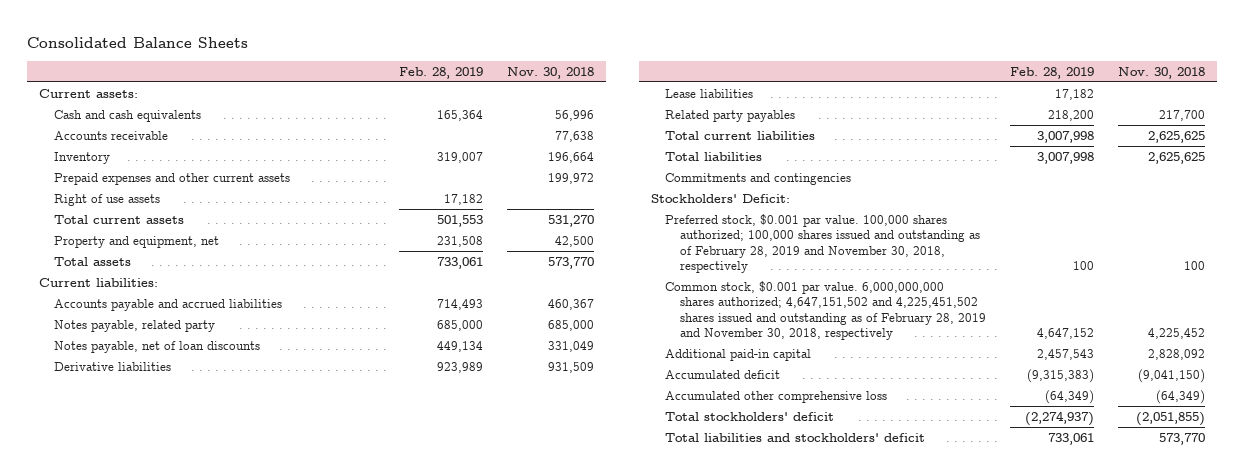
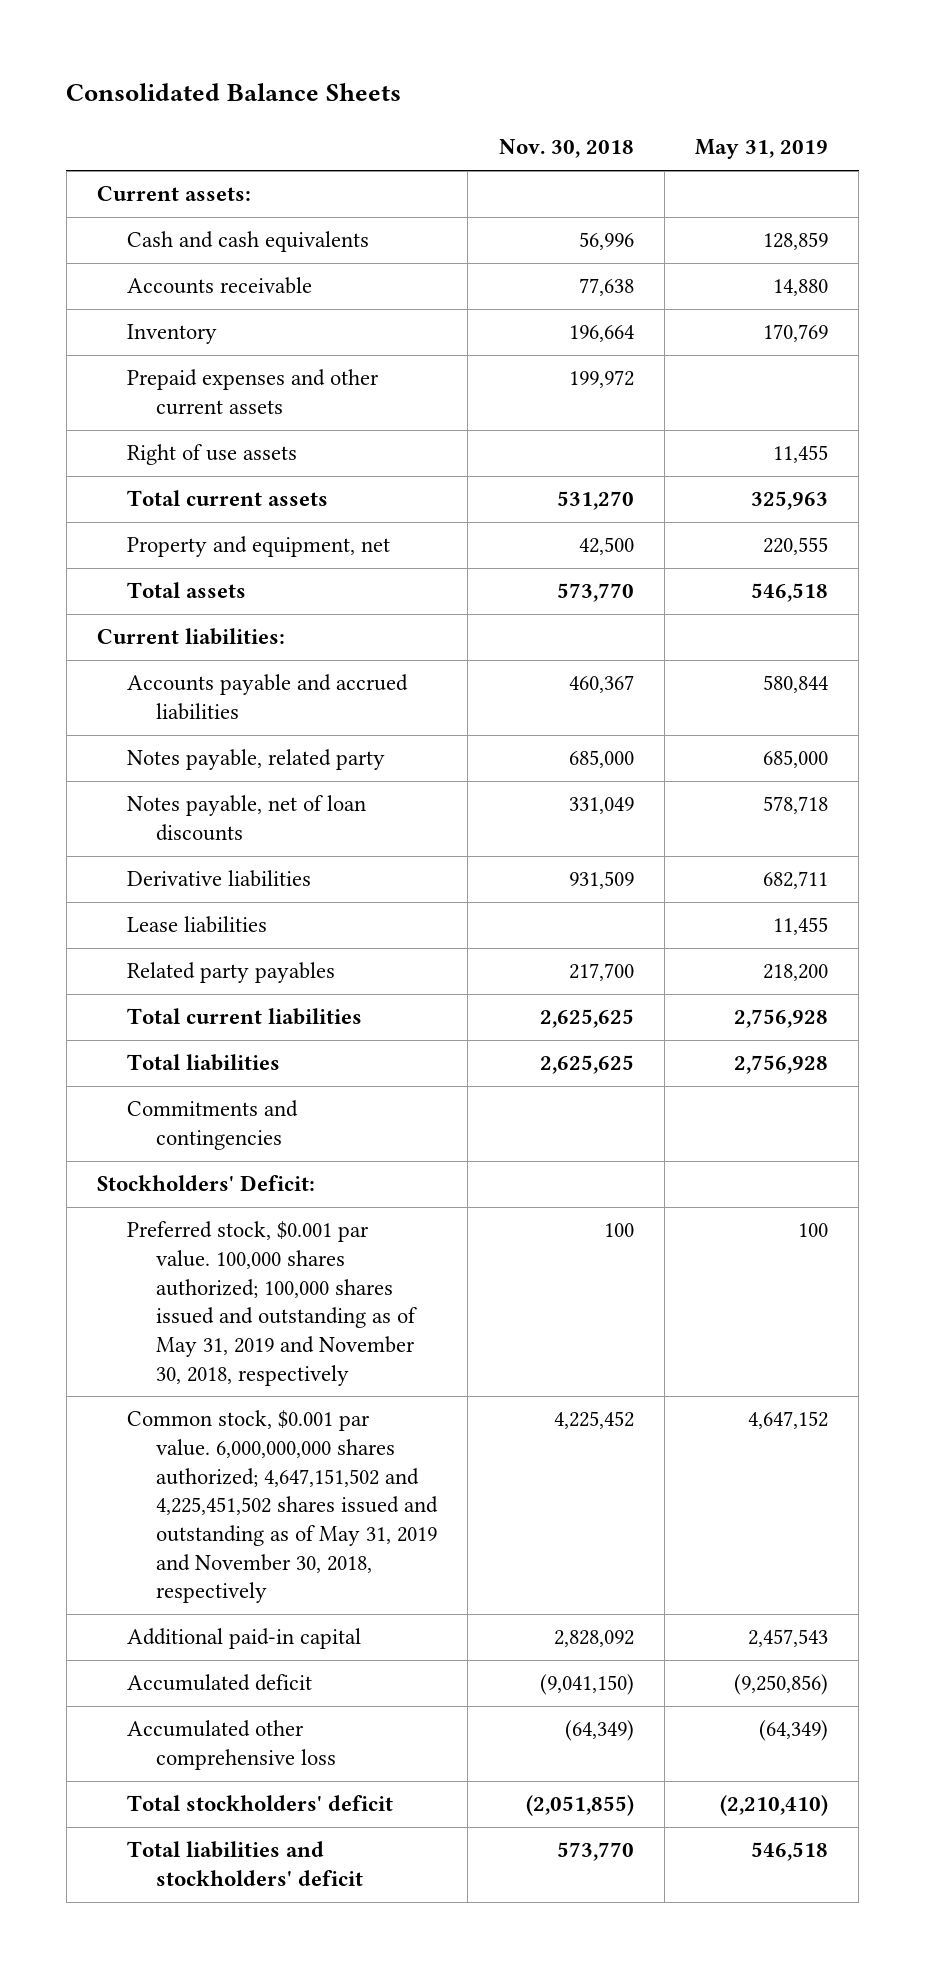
[398,67,483,80] Feb. 28, 2019 -> none
none -> [695,139,829,160] May 31, 2019
[665,213,981,274] Preferred stock, $0.001 par value. 100,000 shares authorized; 100,000 shares issued and outstanding as of February 28, 2019 and November 30, 2018, respectively -> [126,1221,418,1386] Preferred stock, $0.001 par value. 100,000 shares authorized; 100,000 shares issued and outstanding as of May 31, 2019 and November 30, 2018, respectively
[665,280,987,341] Common stock, $0.001 par value. 6,000,000,000 shares authorized; 4,647,151,502 and 4,225,451,502 shares issued and outstanding as of February 28, 2019 and November 30, 2018, respectively -> [126,1410,439,1604] Common stock, $0.001 par value. 6,000,000,000 shares authorized; 4,647,151,502 and 4,225,451,502 shares issued and outstanding as of May 31, 2019 and November 30, 2018, respectively

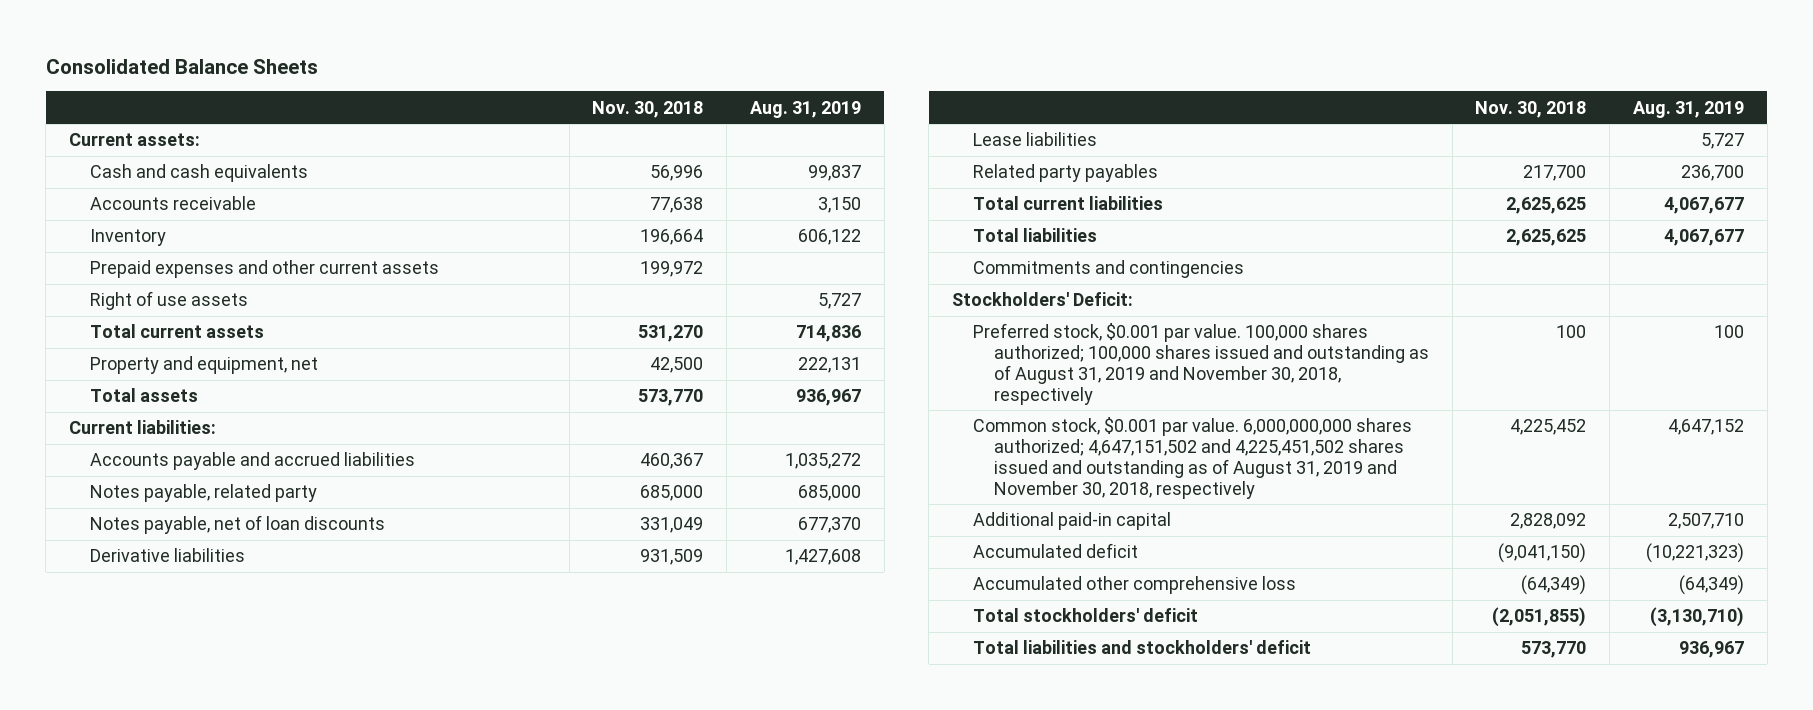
[695,139,829,160] May 31, 2019 -> none
none -> [749,100,861,118] Aug. 31, 2019
[126,1221,418,1386] Preferred stock, $0.001 par value. 100,000 shares authorized; 100,000 shares issued and outstanding as of May 31, 2019 and November 30, 2018, respectively -> [972,323,1429,405] Preferred stock, $0.001 par value. 100,000 shares authorized; 100,000 shares issued and outstanding as of August 31, 2019 and November 30, 2018, respectively
[126,1410,439,1604] Common stock, $0.001 par value. 6,000,000,000 shares authorized; 4,647,151,502 and 4,225,451,502 shares issued and outstanding as of May 31, 2019 and November 30, 2018, respectively -> [972,417,1412,499] Common stock, $0.001 par value. 6,000,000,000 shares authorized; 4,647,151,502 and 4,225,451,502 shares issued and outstanding as of August 31, 2019 and November 30, 2018, respectively

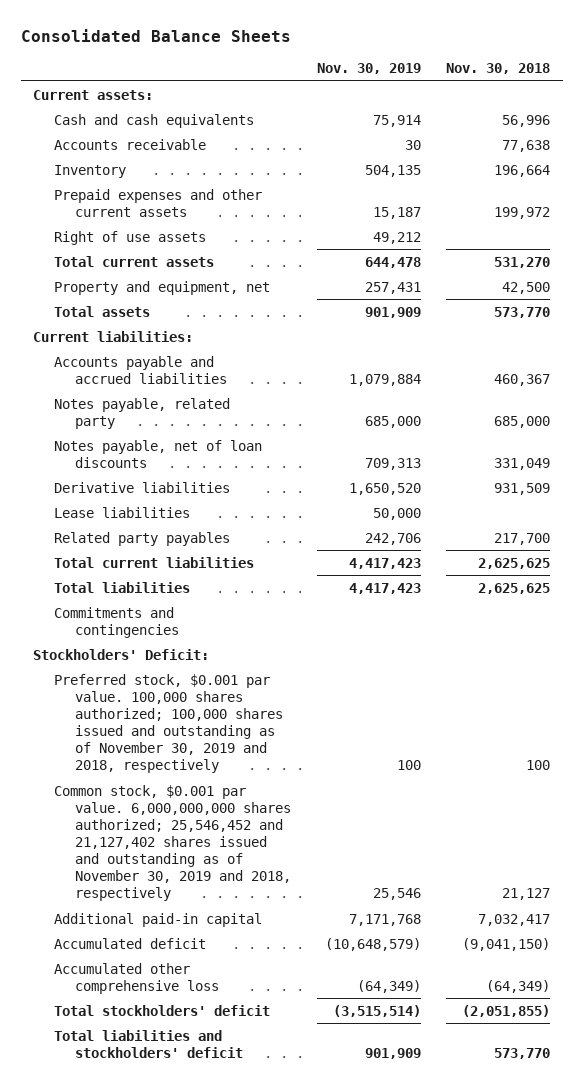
[749,100,861,118] Aug. 31, 2019 -> none
none -> [316,63,421,75] Nov. 30, 2019
[972,323,1429,405] Preferred stock, $0.001 par value. 100,000 shares authorized; 100,000 shares issued and outstanding as of August 31, 2019 and November 30, 2018, respectively -> [54,673,284,774] Preferred stock, $0.001 par value. 100,000 shares authorized; 100,000 shares issued and outstanding as of November 30, 2019 and 2018, respectively
[972,417,1412,499] Common stock, $0.001 par value. 6,000,000,000 shares authorized; 4,647,151,502 and 4,225,451,502 shares issued and outstanding as of August 31, 2019 and November 30, 2018, respectively -> [54,784,292,902] Common stock, $0.001 par value. 6,000,000,000 shares authorized; 25,546,452 and 21,127,402 shares issued and outstanding as of November 30, 2019 and 2018, respectively
[1510,419,1587,436] 4,225,452 -> [502,888,551,901] 21,127
[1510,513,1587,530] 2,828,092 -> [478,913,551,926] 7,032,417

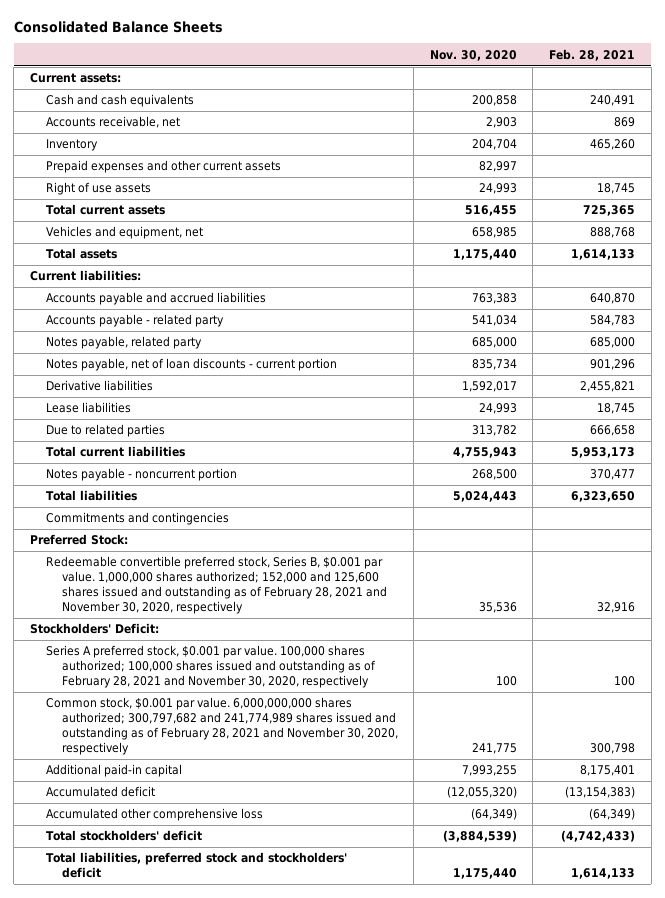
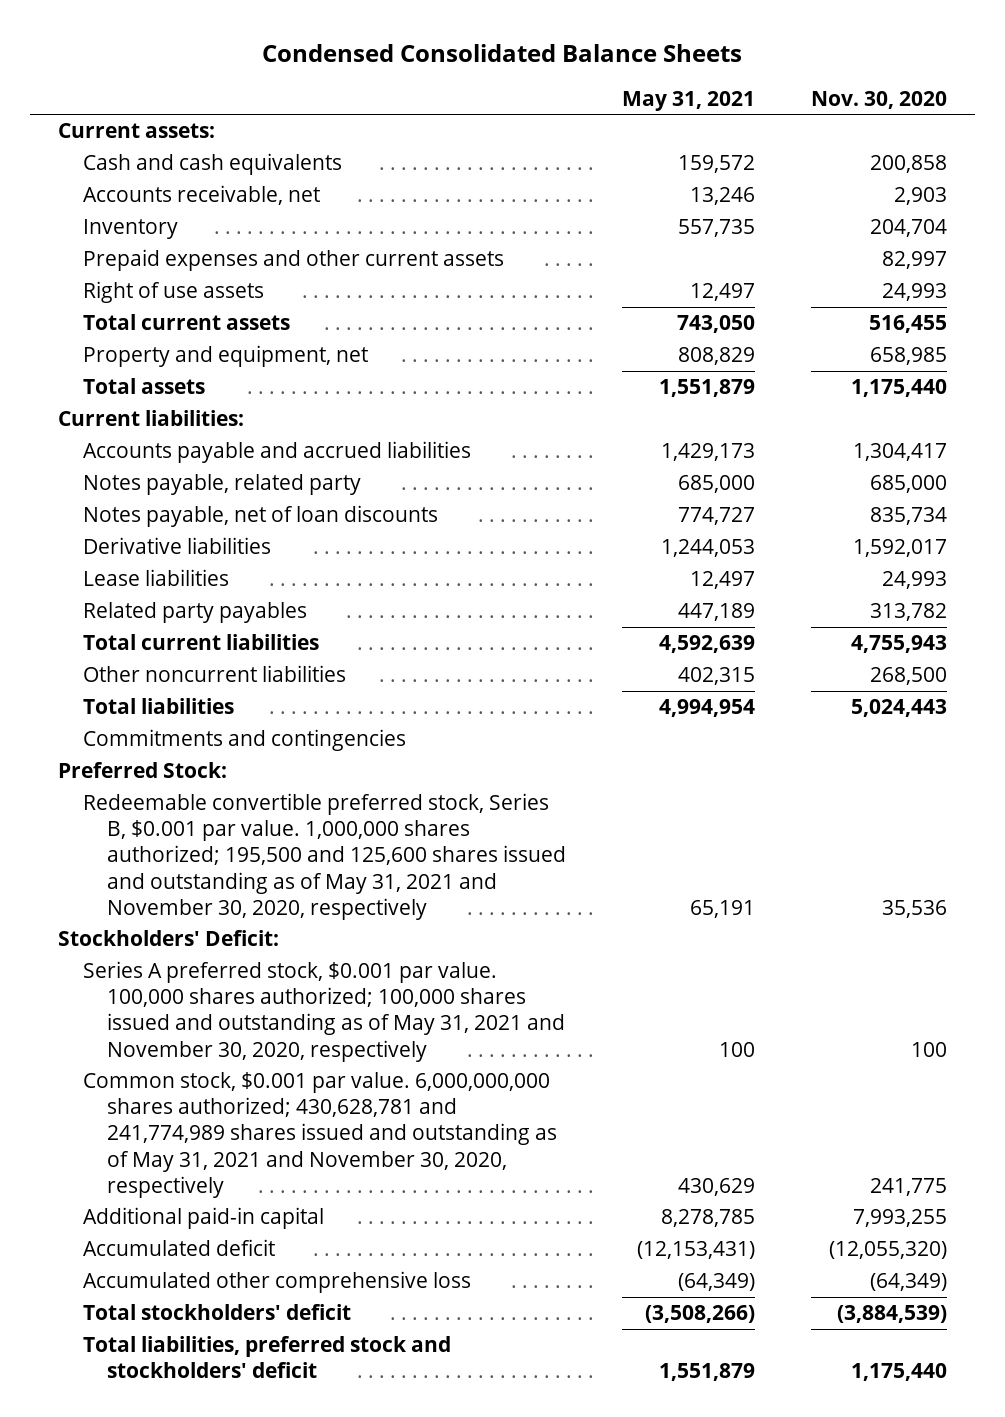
[13,20,223,33] Consolidated Balance Sheets -> [262,43,743,62] Condensed Consolidated Balance Sheets
[549,48,636,61] Feb. 28, 2021 -> none
none -> [622,90,756,111] May 31, 2021
[45,226,203,240] Vehicles and equipment, net -> [82,345,368,368] Property and equipment, net
[45,314,224,328] Accounts payable - related party -> none
[471,293,517,305] 763,383 -> [853,443,948,462] 1,304,417
[45,358,337,372] Notes payable, net of loan discounts - current portion -> [82,505,438,528] Notes payable, net of loan discounts
[45,424,165,438] Due to related parties -> [82,602,307,624] Related party payables
[45,468,237,482] Notes payable - noncurrent portion -> [82,665,346,683] Other noncurrent liabilities
[45,556,387,615] Redeemable convertible preferred stock, Series B, $0.001 par value. 1,000,000 shares authorized; 152,000 and 125,600 shares issued and outstanding as of February 28, 2021 and November 30, 2020, respectively -> [82,793,567,920] Redeemable convertible preferred stock, Series B, $0.001 par value. 1,000,000 shares authorized; 195,500 and 125,600 shares issued and outstanding as of May 31, 2021 and November 30, 2020, respectively
[45,645,376,689] Series A preferred stock, $0.001 par value. 100,000 shares authorized; 100,000 shares issued and outstanding as of February 28, 2021 and November 30, 2020, respectively -> [82,961,566,1062] Series A preferred stock, $0.001 par value. 100,000 shares authorized; 100,000 shares issued and outstanding as of May 31, 2021 and November 30, 2020, respectively
[45,697,398,756] Common stock, $0.001 par value. 6,000,000,000 shares authorized; 300,797,682 and 241,774,989 shares issued and outstanding as of February 28, 2021 and November 30, 2020, respectively -> [82,1072,558,1198] Common stock, $0.001 par value. 6,000,000,000 shares authorized; 430,628,781 and 241,774,989 shares issued and outstanding as of May 31, 2021 and November 30, 2020, respectively

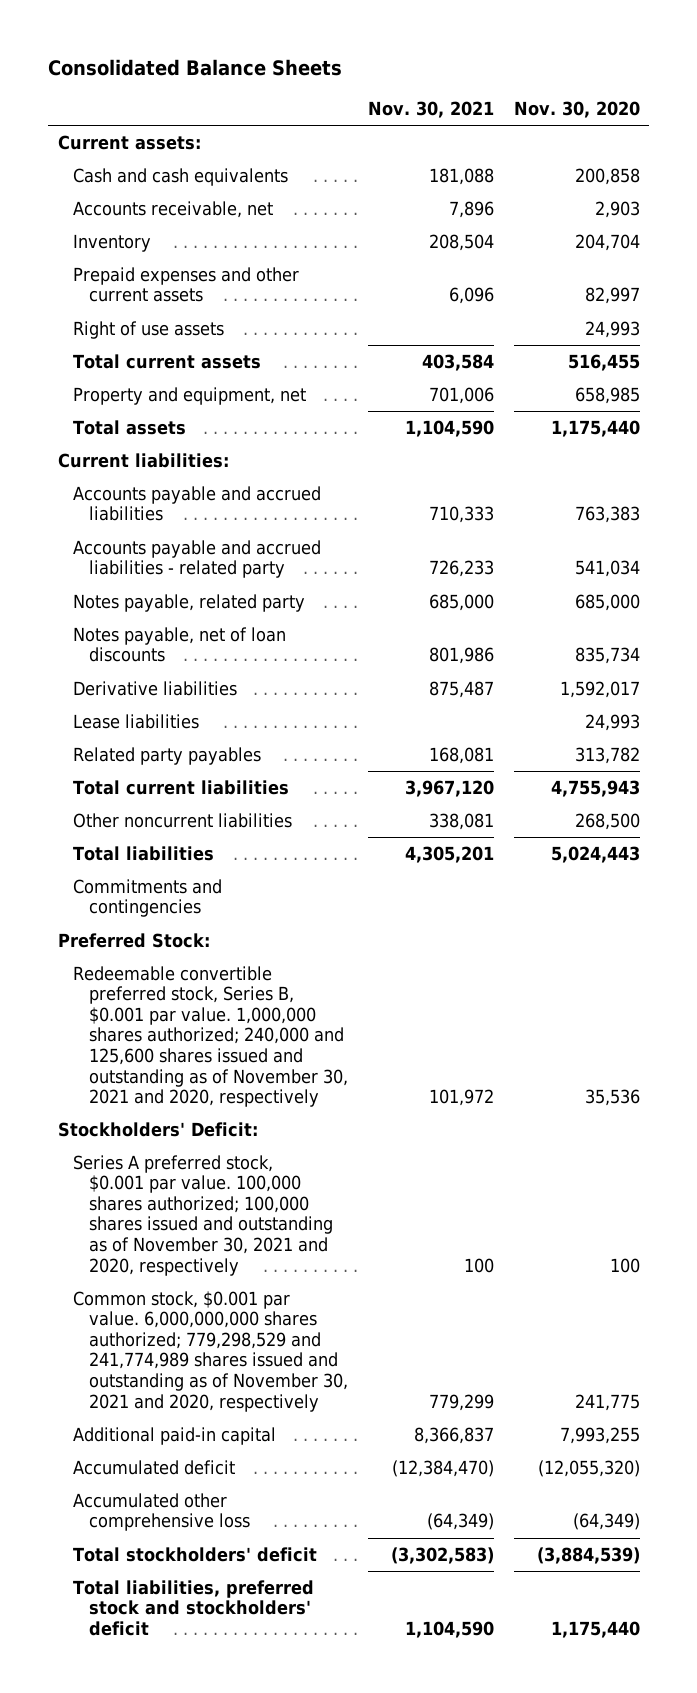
[262,43,743,62] Condensed Consolidated Balance Sheets -> [47,58,342,76] Consolidated Balance Sheets
[622,90,756,111] May 31, 2021 -> none
none -> [367,101,494,119] Nov. 30, 2021
[853,443,948,462] 1,304,417 -> [574,506,640,524] 763,383
none -> [73,539,322,579] Accounts payable and accrued liabilities - related party
[82,793,567,920] Redeemable convertible preferred stock, Series B, $0.001 par value. 1,000,000 shares authorized; 195,500 and 125,600 shares issued and outstanding as of May 31, 2021 and November 30, 2020, respectively -> [73,965,349,1108] Redeemable convertible preferred stock, Series B, $0.001 par value. 1,000,000 shares authorized; 240,000 and 125,600 shares issued and outstanding as of November 30, 2021 and 2020, respectively
[82,961,566,1062] Series A preferred stock, $0.001 par value. 100,000 shares authorized; 100,000 shares issued and outstanding as of May 31, 2021 and November 30, 2020, respectively -> [73,1154,334,1276] Series A preferred stock, $0.001 par value. 100,000 shares authorized; 100,000 shares issued and outstanding as of November 30, 2021 and 2020, respectively
[82,1072,558,1198] Common stock, $0.001 par value. 6,000,000,000 shares authorized; 430,628,781 and 241,774,989 shares issued and outstanding as of May 31, 2021 and November 30, 2020, respectively -> [73,1290,349,1412] Common stock, $0.001 par value. 6,000,000,000 shares authorized; 779,298,529 and 241,774,989 shares issued and outstanding as of November 30, 2021 and 2020, respectively

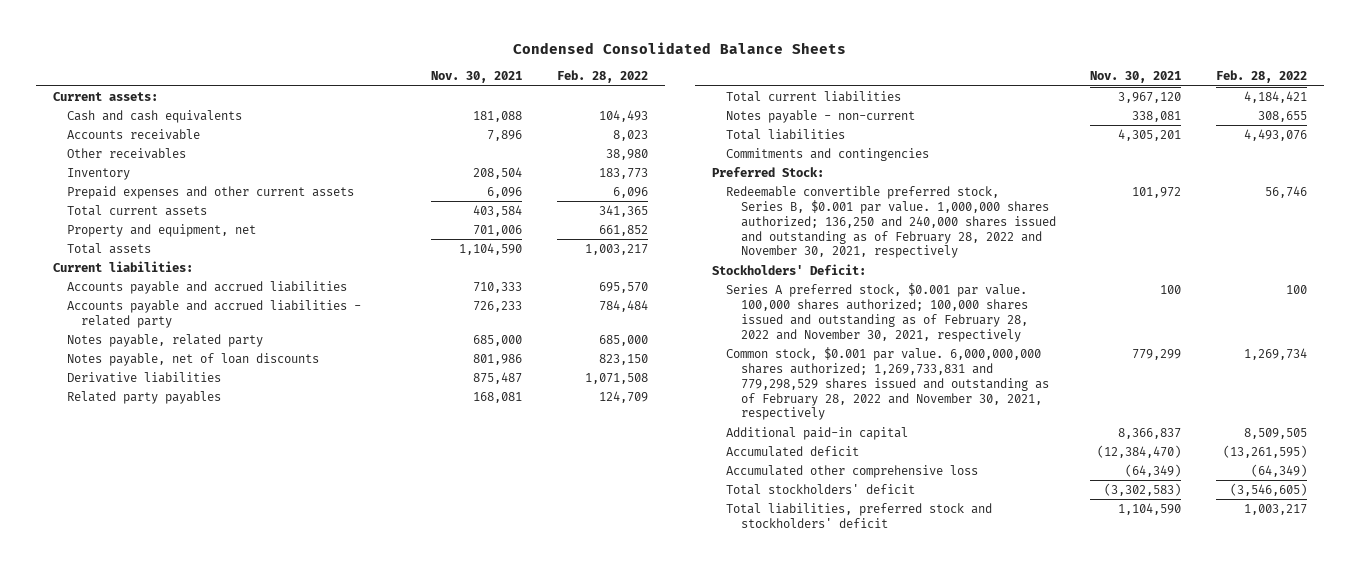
[47,58,342,76] Consolidated Balance Sheets -> [512,42,846,55] Condensed Consolidated Balance Sheets
[513,101,640,119] Nov. 30, 2020 -> none
none -> [556,70,648,84] Feb. 28, 2022
[73,200,274,218] Accounts receivable, net -> [67,128,201,140] Accounts receivable
none -> [67,147,187,159] Other receivables
[73,320,225,339] Right of use assets -> none
[73,713,200,729] Lease liabilities -> none
[73,812,293,828] Other noncurrent liabilities -> [726,109,916,123] Notes payable - non-current
[73,965,349,1108] Redeemable convertible preferred stock, Series B, $0.001 par value. 1,000,000 shares authorized; 240,000 and 125,600 shares issued and outstanding as of November 30, 2021 and 2020, respectively -> [726,185,1056,259] Redeemable convertible preferred stock, Series B, $0.001 par value. 1,000,000 shares authorized; 136,250 and 240,000 shares issued and outstanding as of February 28, 2022 and November 30, 2021, respectively
[73,1154,334,1276] Series A preferred stock, $0.001 par value. 100,000 shares authorized; 100,000 shares issued and outstanding as of November 30, 2021 and 2020, respectively -> [726,282,1028,342] Series A preferred stock, $0.001 par value. 100,000 shares authorized; 100,000 shares issued and outstanding as of February 28, 2022 and November 30, 2021, respectively
[73,1290,349,1412] Common stock, $0.001 par value. 6,000,000,000 shares authorized; 779,298,529 and 241,774,989 shares issued and outstanding as of November 30, 2021 and 2020, respectively -> [726,346,1049,421] Common stock, $0.001 par value. 6,000,000,000 shares authorized; 1,269,733,831 and 779,298,529 shares issued and outstanding as of February 28, 2022 and November 30, 2021, respectively

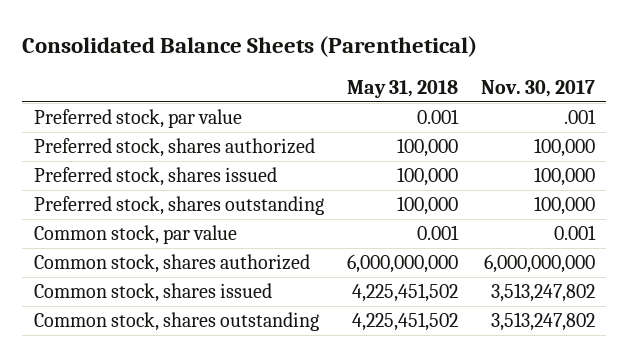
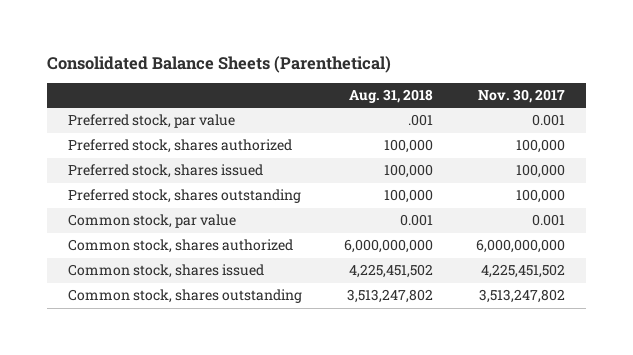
[346,79,458,98] May 31, 2018 -> none
none -> [349,89,434,104] Aug. 31, 2018
[563,109,596,125] .001 -> [531,114,565,127] 0.001
[490,283,595,303] 3,513,247,802 -> [480,264,565,279] 4,225,451,502

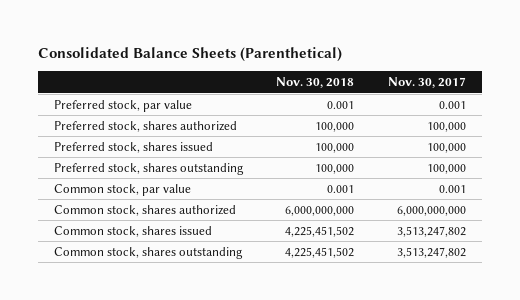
[349,89,434,104] Aug. 31, 2018 -> none
none -> [276,77,355,89] Nov. 30, 2018
[480,264,565,279] 4,225,451,502 -> [396,225,466,237] 3,513,247,802

